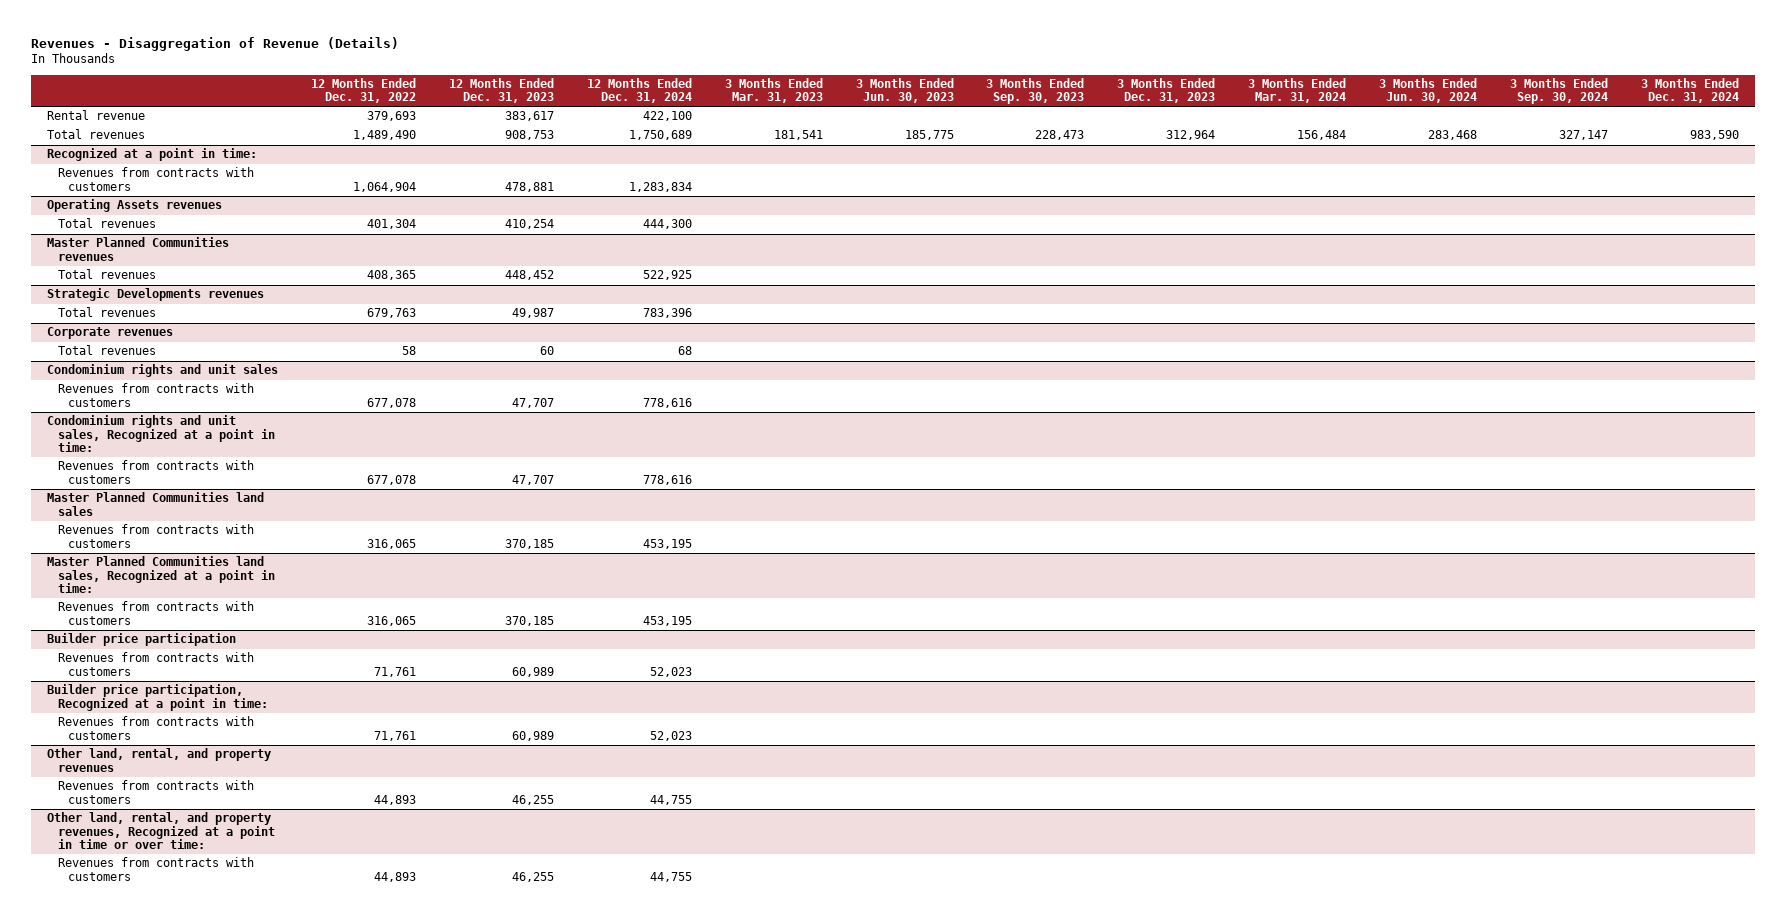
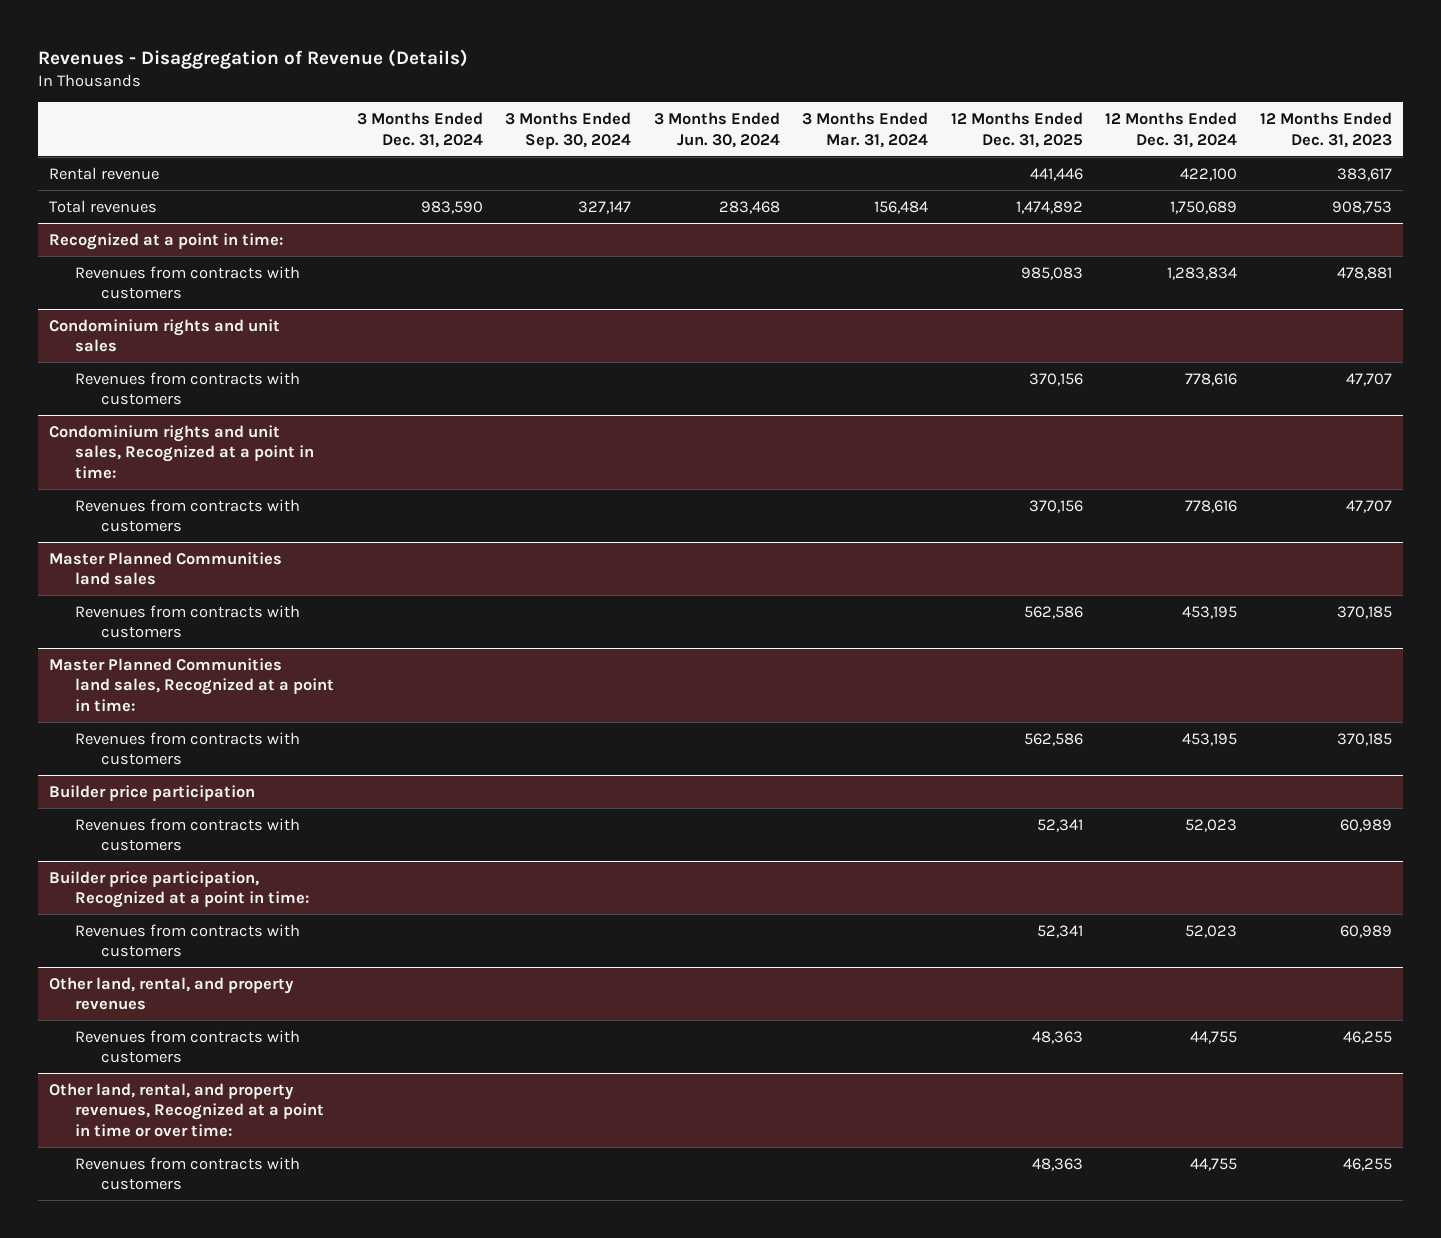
[311,78,417,104] 12 Months Ended Dec. 31, 2022 -> none
[724,78,823,104] 3 Months Ended Mar. 31, 2023 -> none
[855,78,954,104] 3 Months Ended Jun. 30, 2023 -> none
[986,78,1085,105] 3 Months Ended Sep. 30, 2023 -> none
[1117,78,1216,104] 3 Months Ended Dec. 31, 2023 -> none
none -> [950,112,1083,148] 12 Months Ended Dec. 31, 2025
[47,199,223,213] Operating Assets revenues -> none
[57,218,156,229] Total revenues -> none
[47,237,230,261] Master Planned Communities revenues -> none
[57,269,156,280] Total revenues -> none
[47,288,265,302] Strategic Developments revenues -> none
[57,307,156,318] Total revenues -> none
[47,327,174,340] Corporate revenues -> none
[57,345,156,356] Total revenues -> none

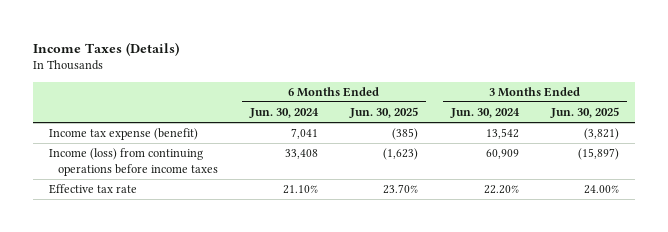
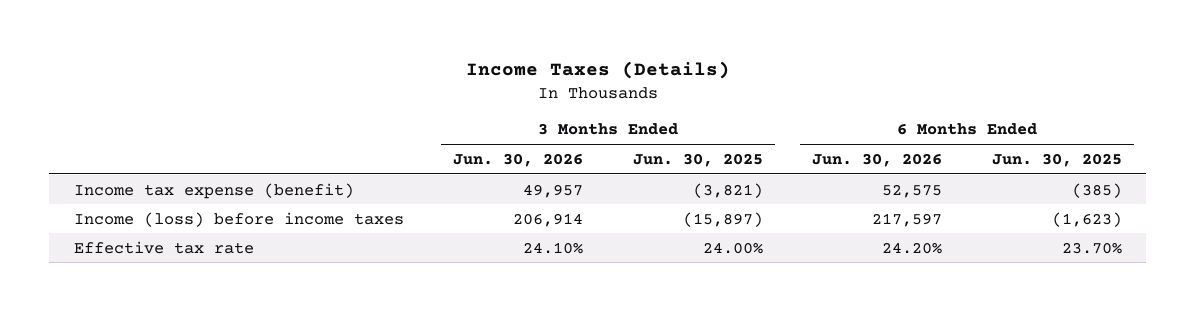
[249,108,320,119] Jun. 30, 2024 -> none
[449,108,520,119] Jun. 30, 2024 -> none
none -> [453,152,584,167] Jun. 30, 2026
none -> [812,152,943,167] Jun. 30, 2026
[49,148,219,176] Income (loss) from continuing operations before income taxes -> [73,211,404,227] Income (loss) before income taxes

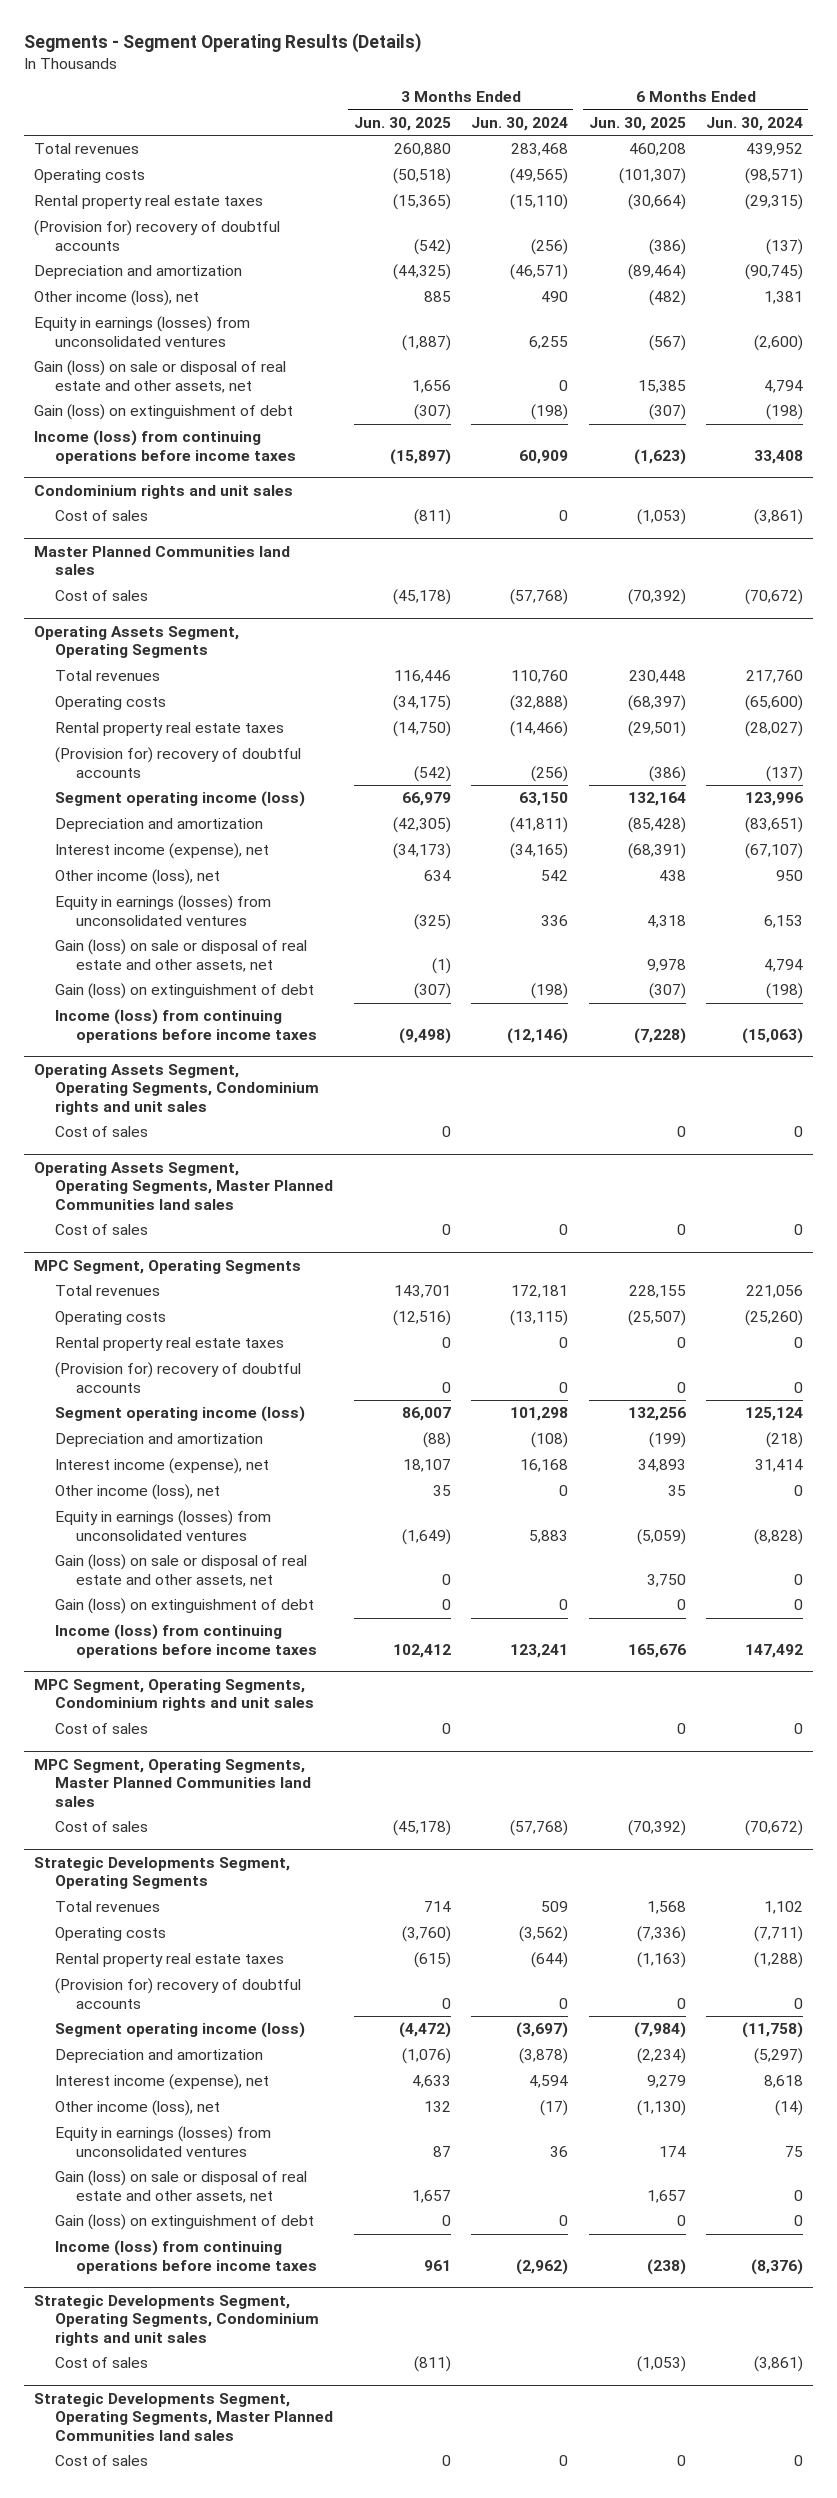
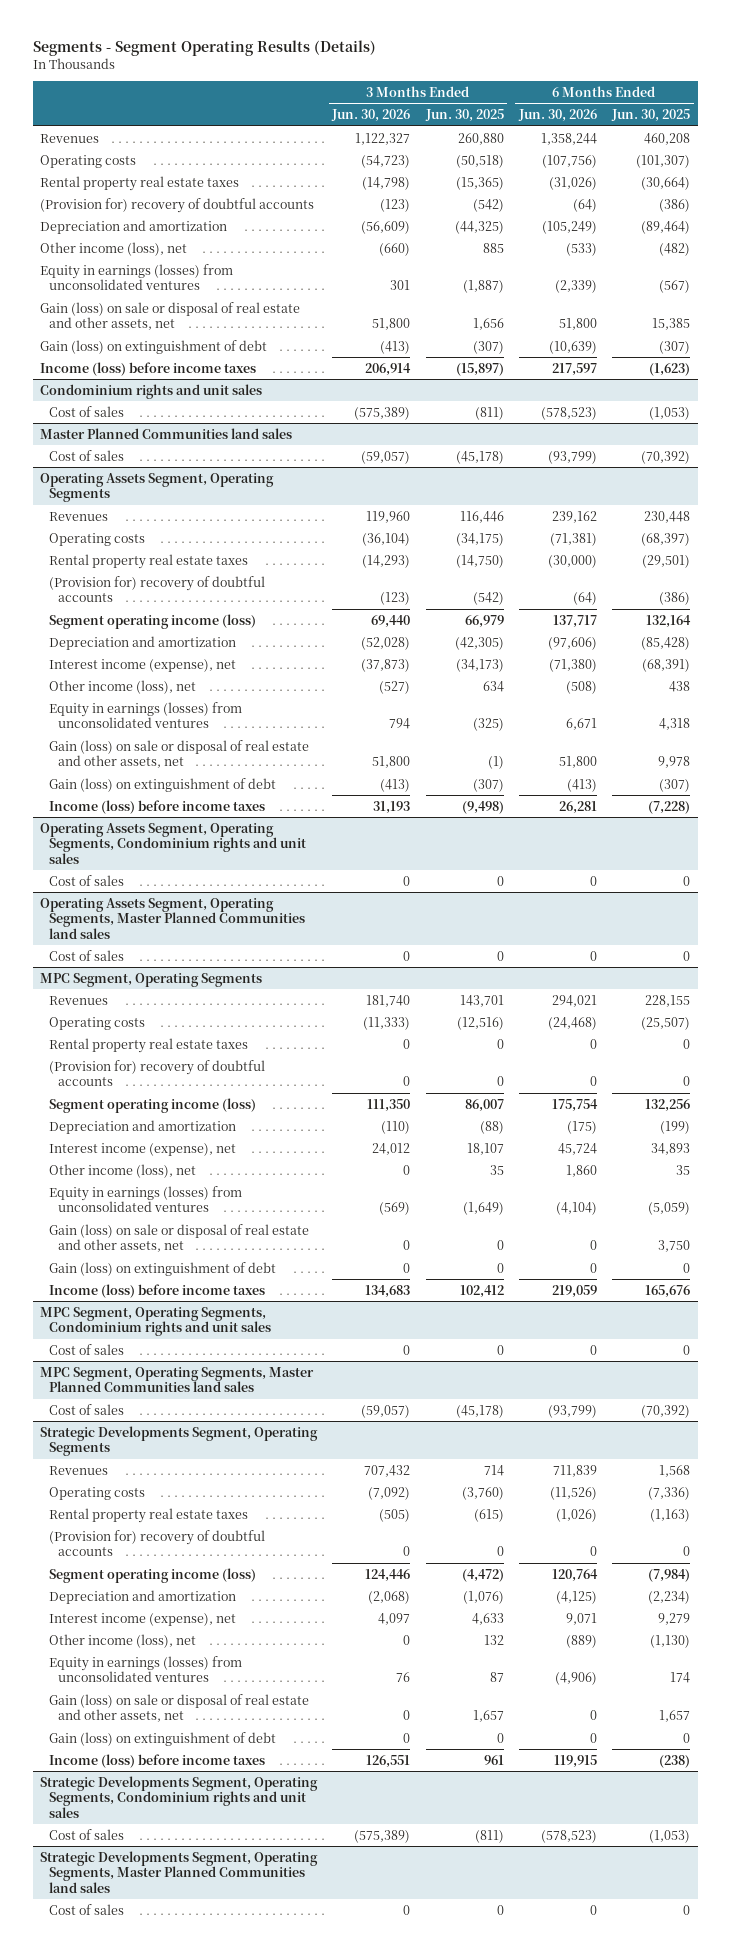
[471,116,569,131] Jun. 30, 2024 -> none
[706,116,804,131] Jun. 30, 2024 -> none
none -> [331,108,411,122] Jun. 30, 2026
none -> [517,108,597,122] Jun. 30, 2026
[34,143,140,155] Total revenues -> [40,133,100,143] Revenues
[34,430,296,464] Income (loss) from continuing operations before income taxes -> [40,361,257,376] Income (loss) before income taxes
[54,670,160,682] Total revenues -> [49,511,109,521] Revenues
[54,1009,317,1043] Income (loss) from continuing operations before income taxes -> [49,799,266,814] Income (loss) before income taxes
[54,1285,160,1297] Total revenues -> [49,995,109,1005] Revenues
[54,1624,317,1658] Income (loss) from continuing operations before income taxes -> [49,1283,266,1298] Income (loss) before income taxes
[54,1901,160,1913] Total revenues -> [49,1465,109,1475] Revenues
[54,2240,317,2274] Income (loss) from continuing operations before income taxes -> [49,1753,266,1768] Income (loss) before income taxes

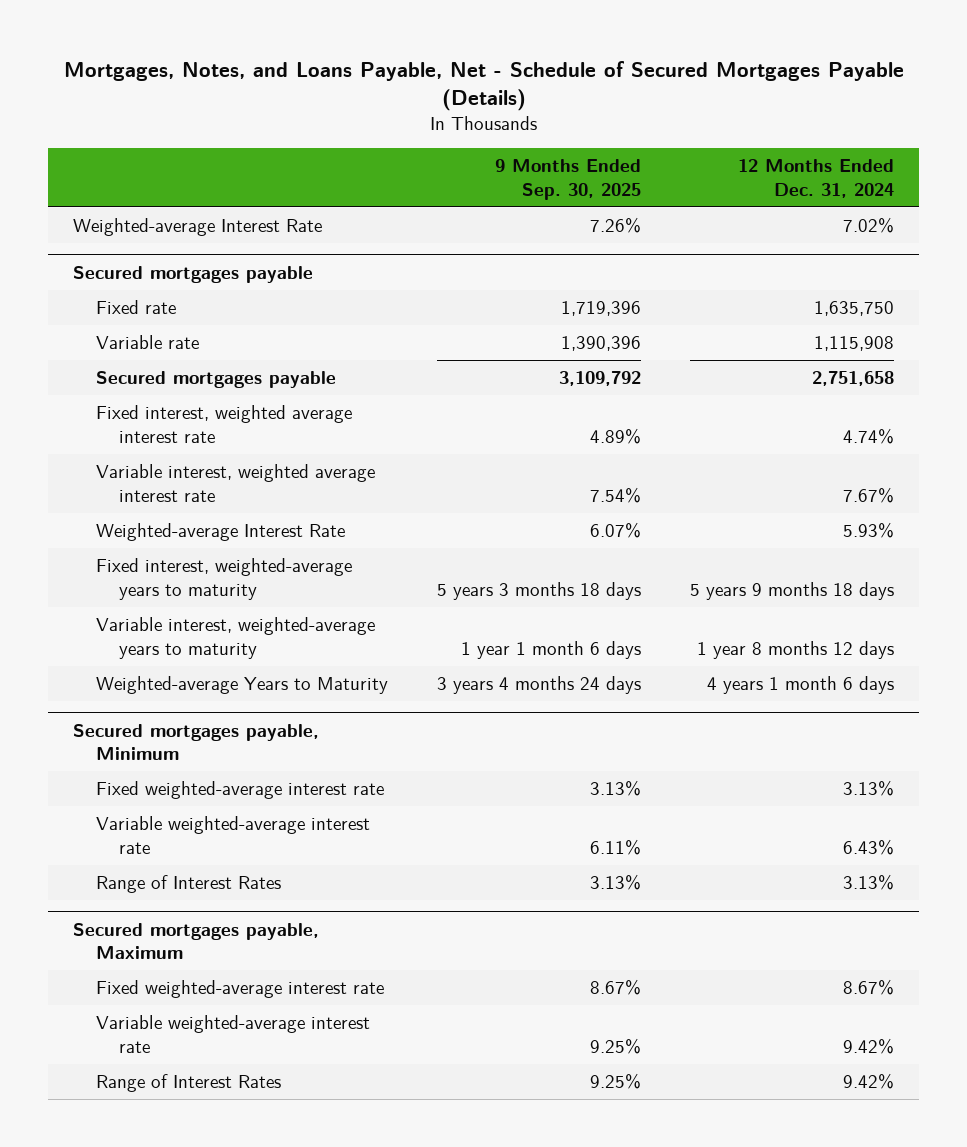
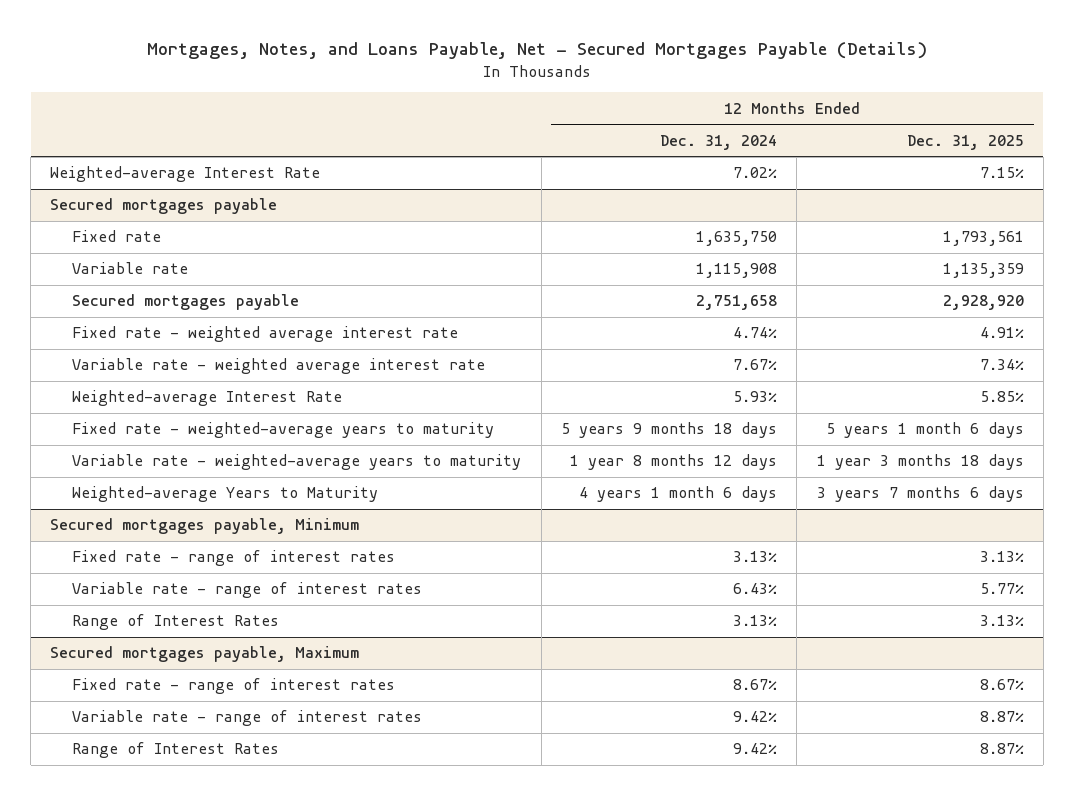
[63,60,904,112] Mortgages, Notes, and Loans Payable, Net - Schedule of Secured Mortgages Payable (Details) -> [147,42,928,60] Mortgages, Notes, and Loans Payable, Net - Secured Mortgages Payable (Details)
[495,159,642,200] 9 Months Ended Sep. 30, 2025 -> none
none -> [906,134,1024,150] Dec. 31, 2025
[95,405,352,443] Fixed interest, weighted average interest rate -> [72,326,459,343] Fixed rate - weighted average interest rate
[95,464,375,502] Variable interest, weighted average interest rate -> [72,358,486,375] Variable rate - weighted average interest rate
[95,558,352,600] Fixed interest, weighted-average years to maturity -> [72,422,495,439] Fixed rate - weighted-average years to maturity
[95,617,375,659] Variable interest, weighted-average years to maturity -> [72,454,522,471] Variable rate - weighted-average years to maturity
[95,781,384,800] Fixed weighted-average interest rate -> [72,550,396,567] Fixed rate - range of interest rates
[95,816,370,854] Variable weighted-average interest rate -> [72,582,423,599] Variable rate - range of interest rates
[95,980,384,999] Fixed weighted-average interest rate -> [72,678,396,695] Fixed rate - range of interest rates
[95,1015,370,1053] Variable weighted-average interest rate -> [72,710,423,727] Variable rate - range of interest rates

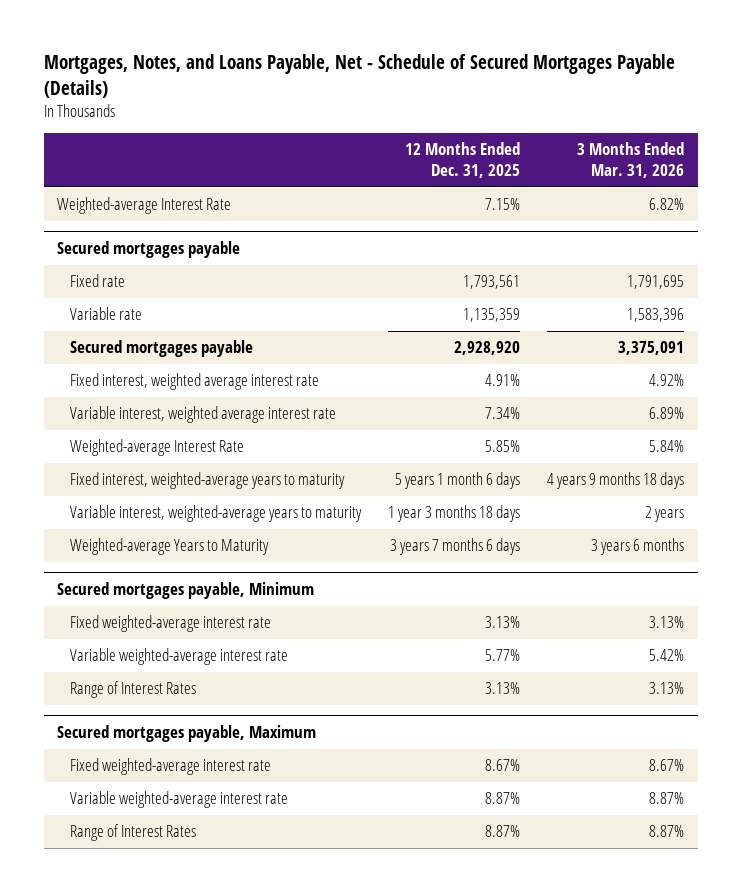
[147,42,928,60] Mortgages, Notes, and Loans Payable, Net - Secured Mortgages Payable (Details) -> [43,54,675,98] Mortgages, Notes, and Loans Payable, Net - Schedule of Secured Mortgages Payable (Details)
[660,134,778,150] Dec. 31, 2024 -> none
none -> [577,142,685,179] 3 Months Ended Mar. 31, 2026
[72,326,459,343] Fixed rate - weighted average interest rate -> [70,373,320,391] Fixed interest, weighted average interest rate
[72,358,486,375] Variable rate - weighted average interest rate -> [70,406,337,424] Variable interest, weighted average interest rate
[72,422,495,439] Fixed rate - weighted-average years to maturity -> [70,472,346,490] Fixed interest, weighted-average years to maturity
[72,454,522,471] Variable rate - weighted-average years to maturity -> [70,505,363,523] Variable interest, weighted-average years to maturity
[72,550,396,567] Fixed rate - range of interest rates -> [70,615,272,633] Fixed weighted-average interest rate
[72,582,423,599] Variable rate - range of interest rates -> [70,648,289,666] Variable weighted-average interest rate
[72,678,396,695] Fixed rate - range of interest rates -> [70,758,272,776] Fixed weighted-average interest rate
[72,710,423,727] Variable rate - range of interest rates -> [70,791,289,809] Variable weighted-average interest rate

